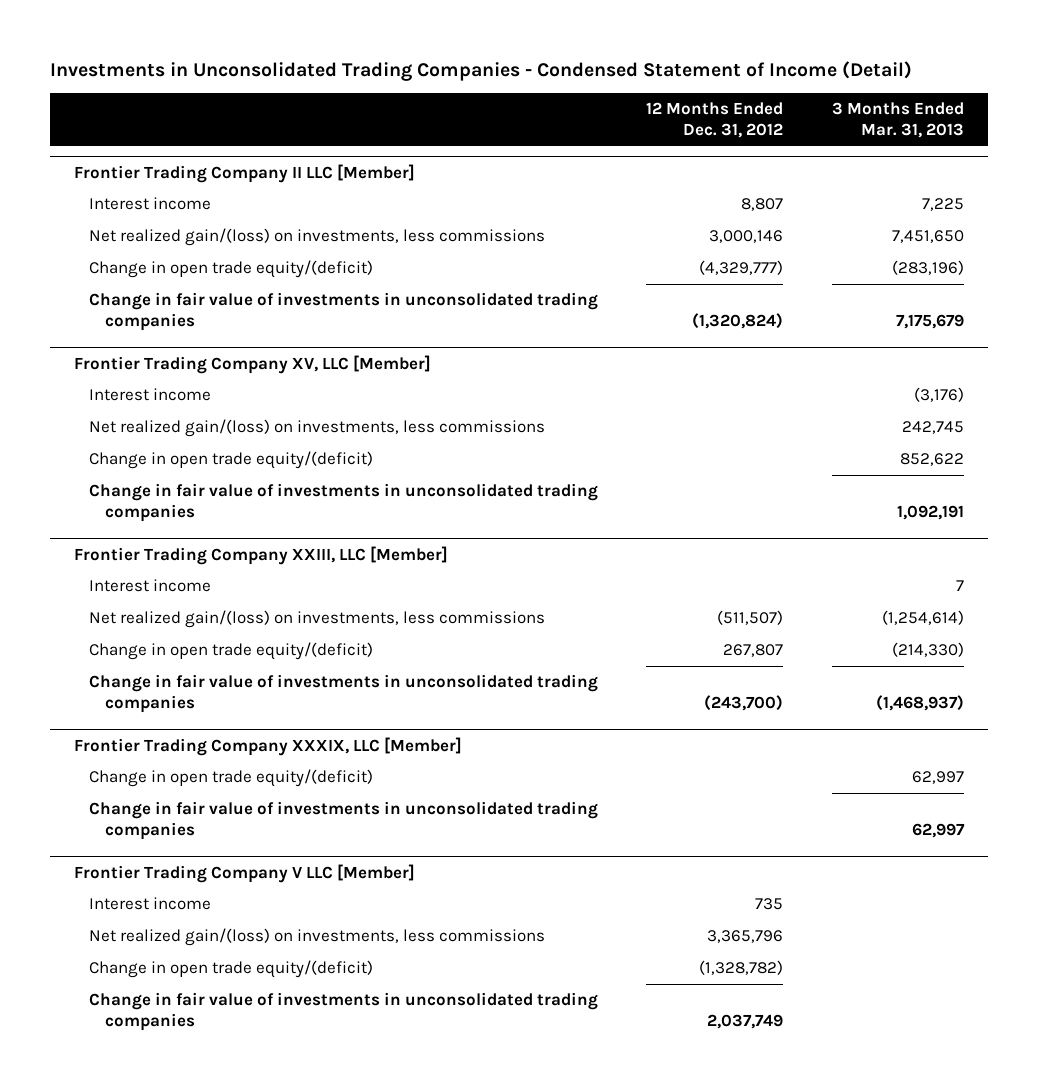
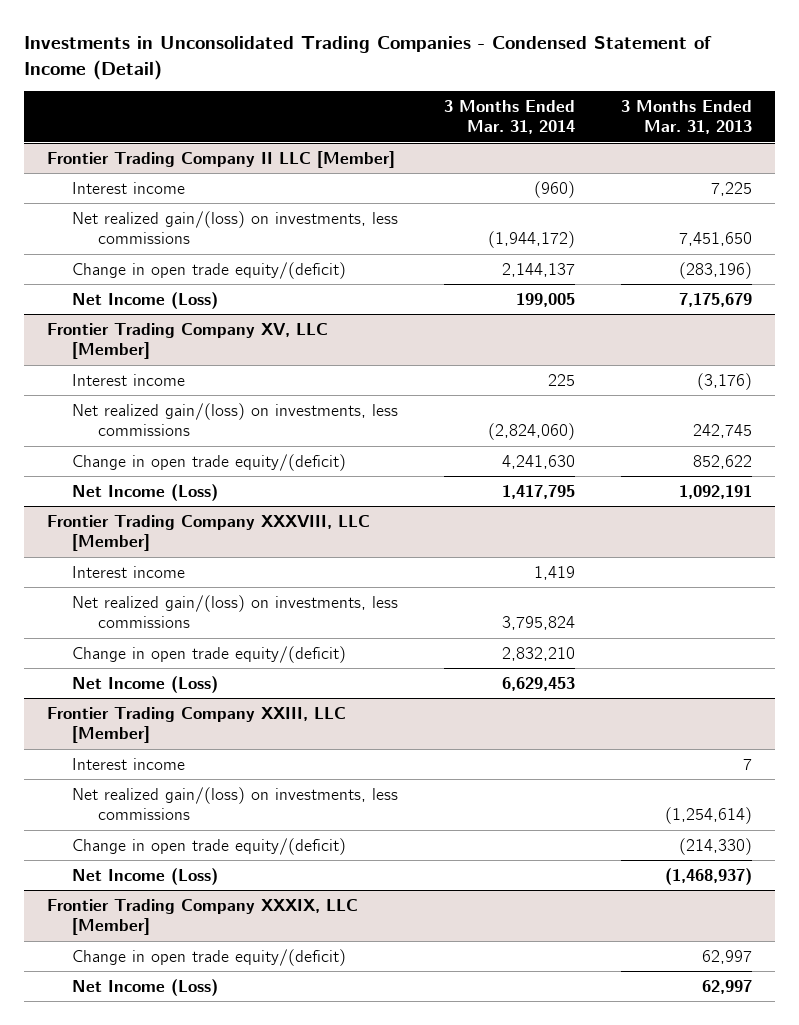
[646,102,784,138] 12 Months Ended Dec. 31, 2012 -> none
none -> [444,99,576,135] 3 Months Ended Mar. 31, 2014
[89,292,599,331] Change in fair value of investments in unconsolidated trading companies -> [72,291,219,309] Net Income (Loss)
[89,483,599,522] Change in fair value of investments in unconsolidated trading companies -> [72,483,219,501] Net Income (Loss)
none -> [46,514,370,552] Frontier Trading Company XXXVIII, LLC [Member]
none -> [72,565,186,578] Interest income
none -> [72,594,399,629] Net realized gain/(loss) on investments, less commissions
none -> [72,645,347,663] Change in open trade equity/(deficit)
none -> [72,675,219,693] Net Income (Loss)
[89,674,599,713] Change in fair value of investments in unconsolidated trading companies -> [72,867,219,885] Net Income (Loss)
[73,863,415,883] Frontier Trading Company V LLC [Member] -> none
[89,897,212,911] Interest income -> none
[89,928,546,947] Net realized gain/(loss) on investments, less commissions -> none
[89,960,374,979] Change in open trade equity/(deficit) -> none
[89,992,599,1031] Change in fair value of investments in unconsolidated trading companies -> none
[89,801,599,840] Change in fair value of investments in unconsolidated trading companies -> [72,978,219,996] Net Income (Loss)

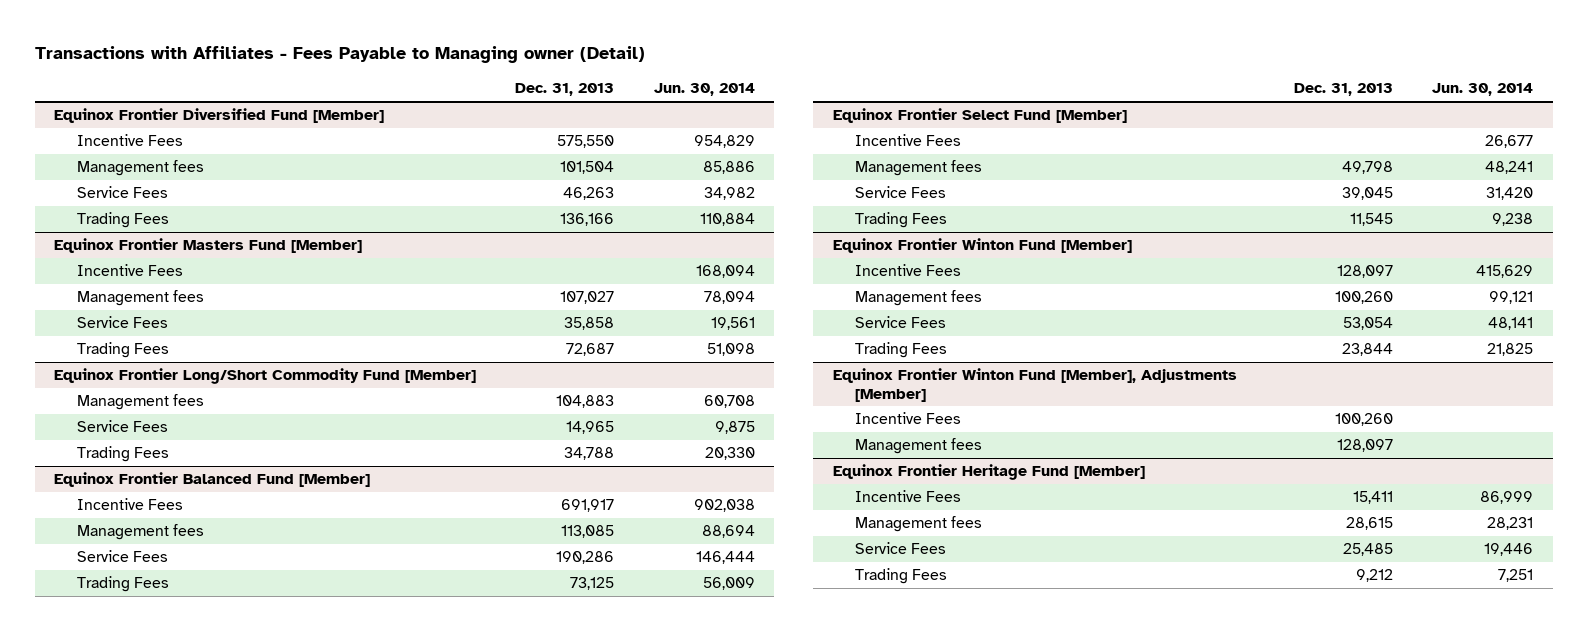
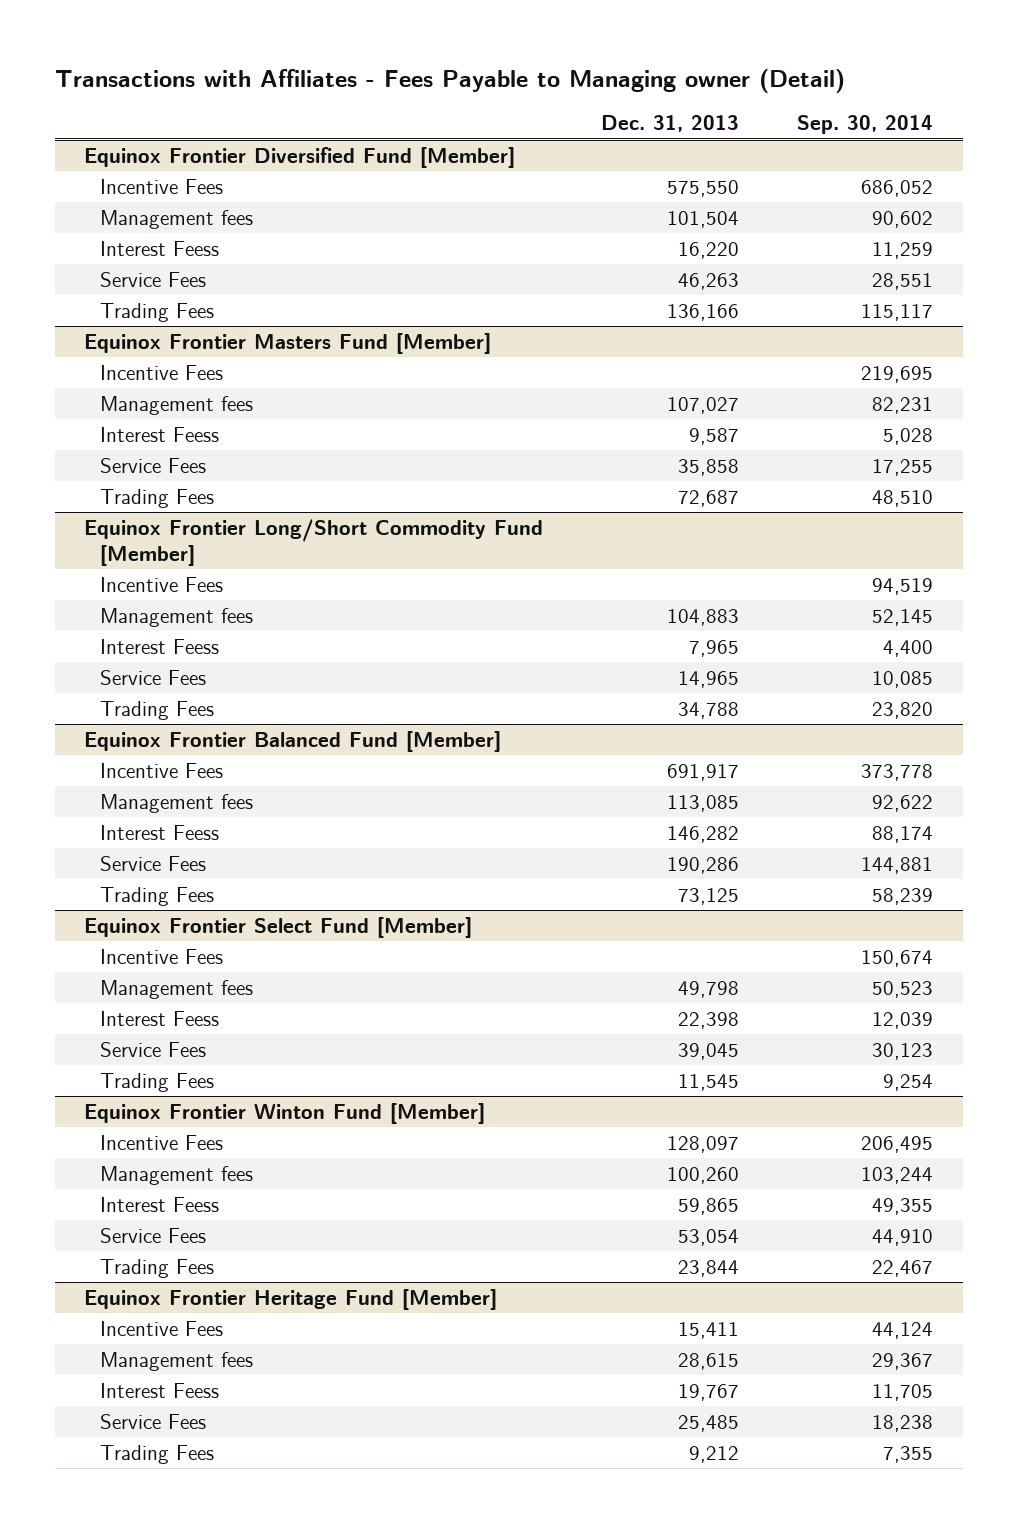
[653,83,755,97] Jun. 30, 2014 -> none
none -> [797,115,934,135] Sep. 30, 2014
none -> [100,240,220,256] Interest Feess
none -> [100,426,220,442] Interest Feess
none -> [100,576,224,592] Incentive Fees
none -> [100,638,220,654] Interest Feess
none -> [100,824,220,840] Interest Feess
none -> [100,1010,220,1026] Interest Feess
none -> [100,1196,220,1212] Interest Feess
[833,368,1238,402] Equinox Frontier Winton Fund [Member], Adjustments [Member] -> none
[855,412,962,425] Incentive Fees -> none
[855,438,983,455] Management fees -> none
none -> [100,1382,220,1398] Interest Feess

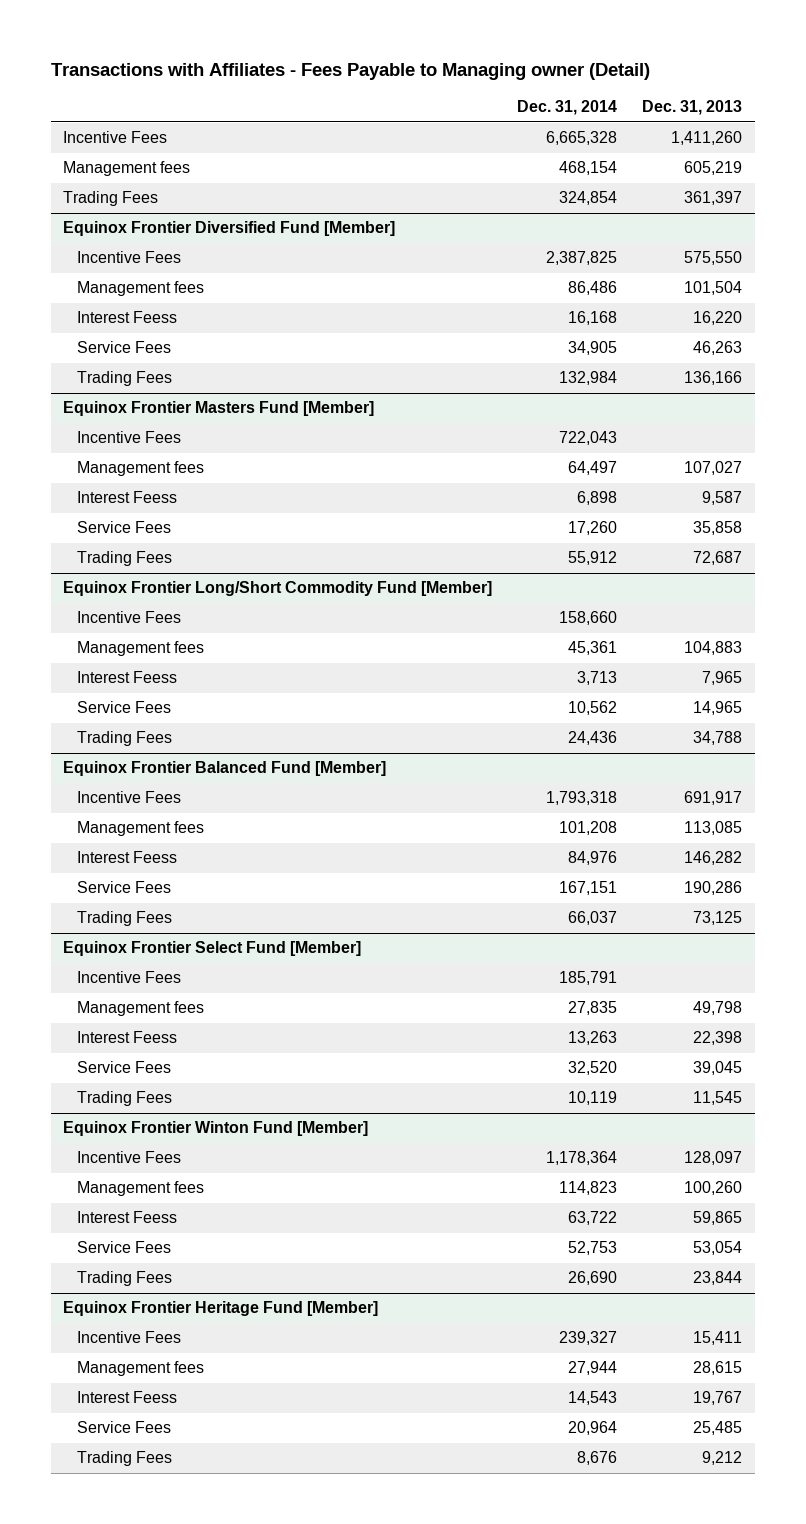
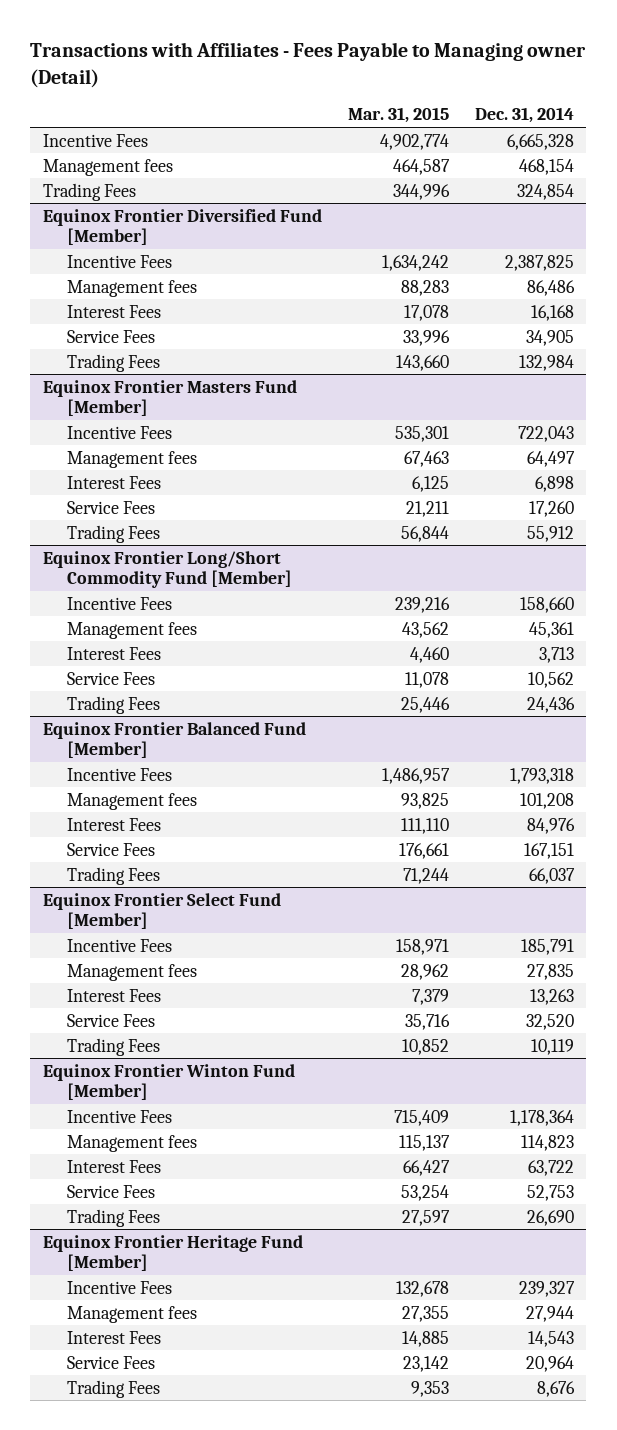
[642,100,743,116] Dec. 31, 2013 -> none
none -> [347,107,449,124] Mar. 31, 2015
[77,311,178,324] Interest Feess -> [67,304,162,318] Interest Fees
[77,491,178,504] Interest Feess -> [67,475,162,489] Interest Fees
[77,671,178,684] Interest Feess -> [67,646,162,660] Interest Fees
[77,851,178,864] Interest Feess -> [67,817,162,831] Interest Fees
[77,1031,178,1044] Interest Feess -> [67,988,162,1002] Interest Fees
[77,1211,178,1224] Interest Feess -> [67,1159,162,1173] Interest Fees
[77,1391,178,1404] Interest Feess -> [67,1330,162,1344] Interest Fees

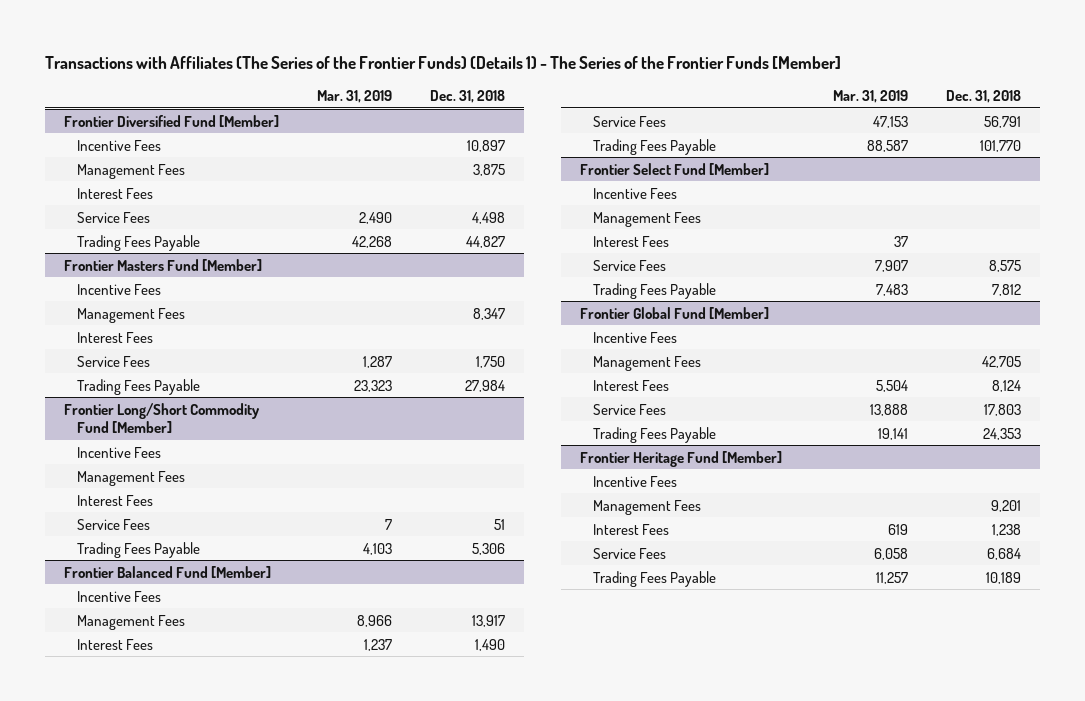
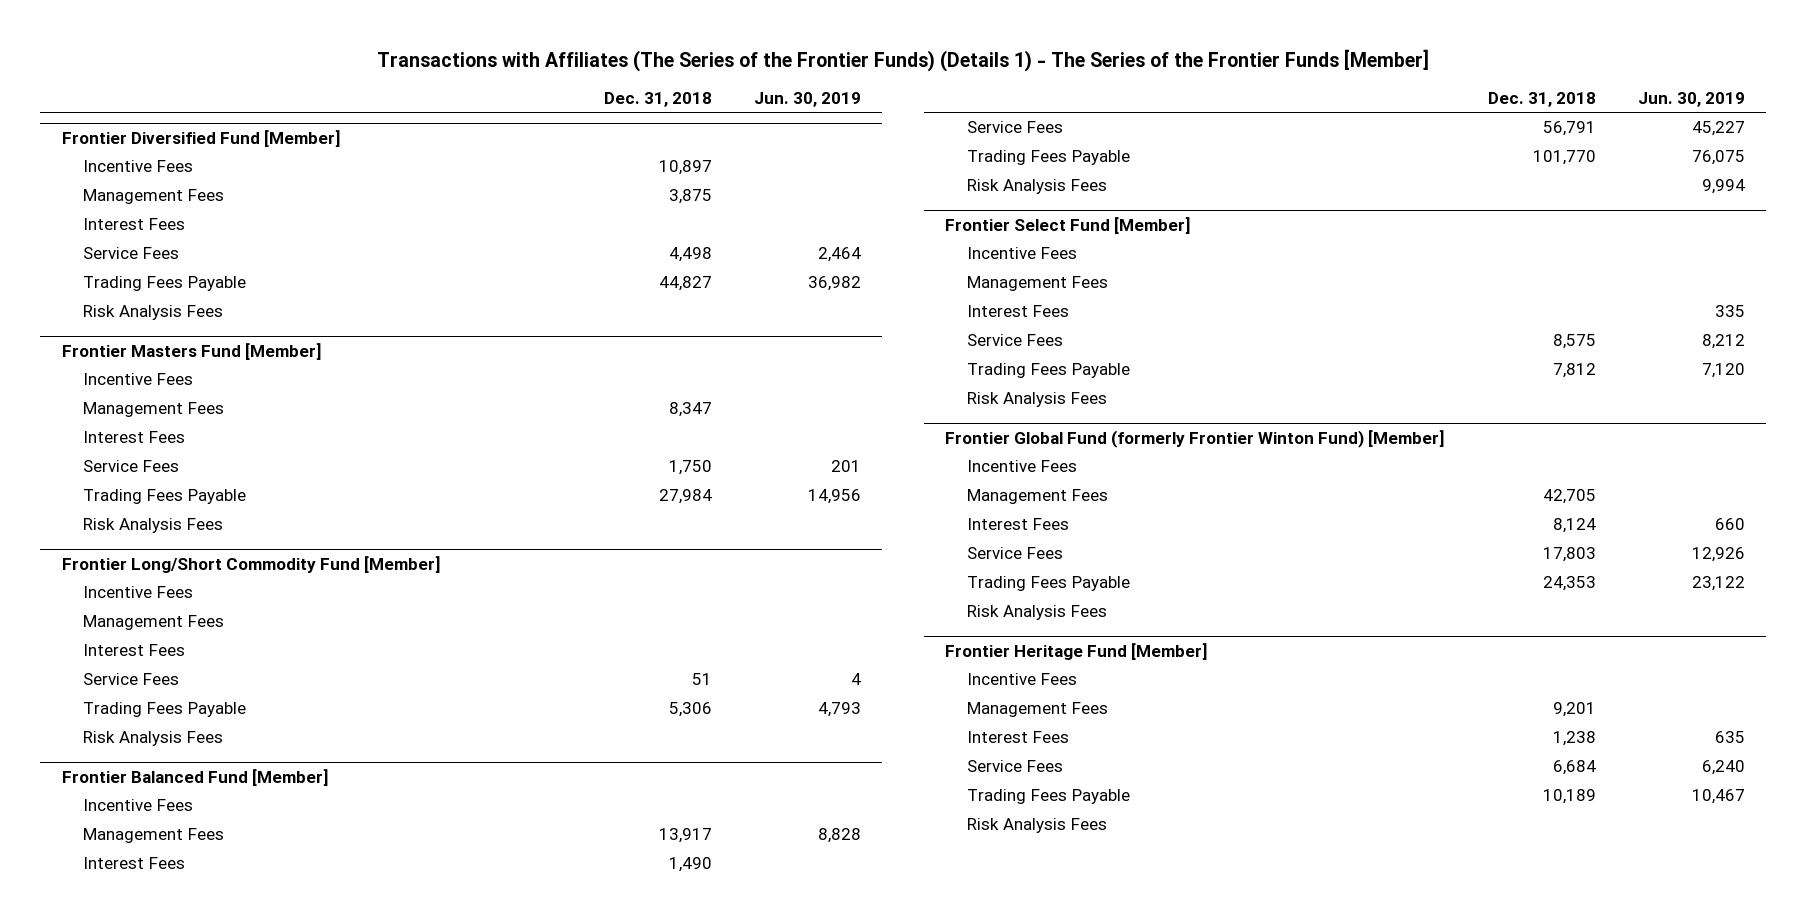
[317,90,393,104] Mar. 31, 2019 -> none
none -> [753,91,861,107] Jun. 30, 2019
none -> [83,305,224,321] Risk Analysis Fees
none -> [83,518,224,534] Risk Analysis Fees
none -> [83,731,224,747] Risk Analysis Fees
none -> [966,179,1107,195] Risk Analysis Fees
none -> [966,392,1107,408] Risk Analysis Fees
[580,306,770,319] Frontier Global Fund [Member] -> [945,429,1446,448] Frontier Global Fund (formerly Frontier Winton Fund) [Member]
none -> [966,605,1107,621] Risk Analysis Fees
none -> [966,818,1107,834] Risk Analysis Fees

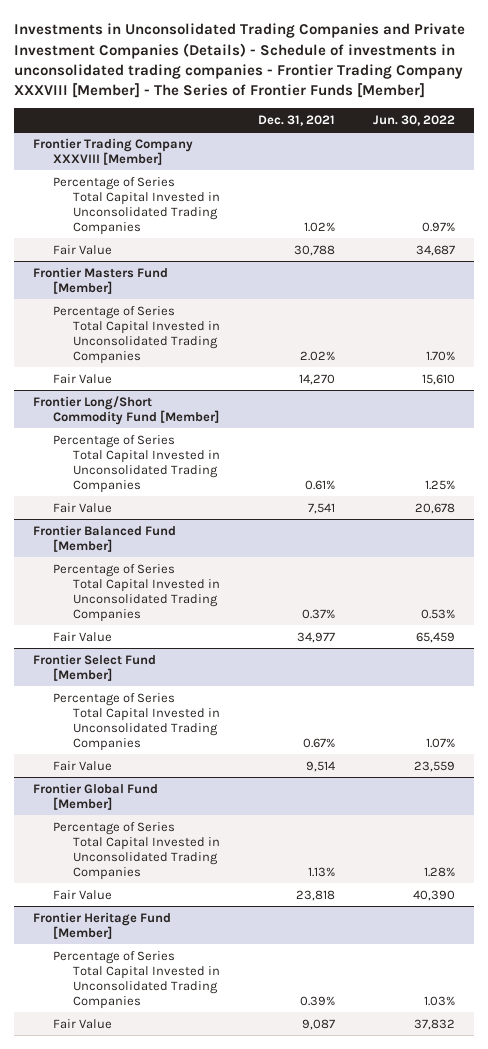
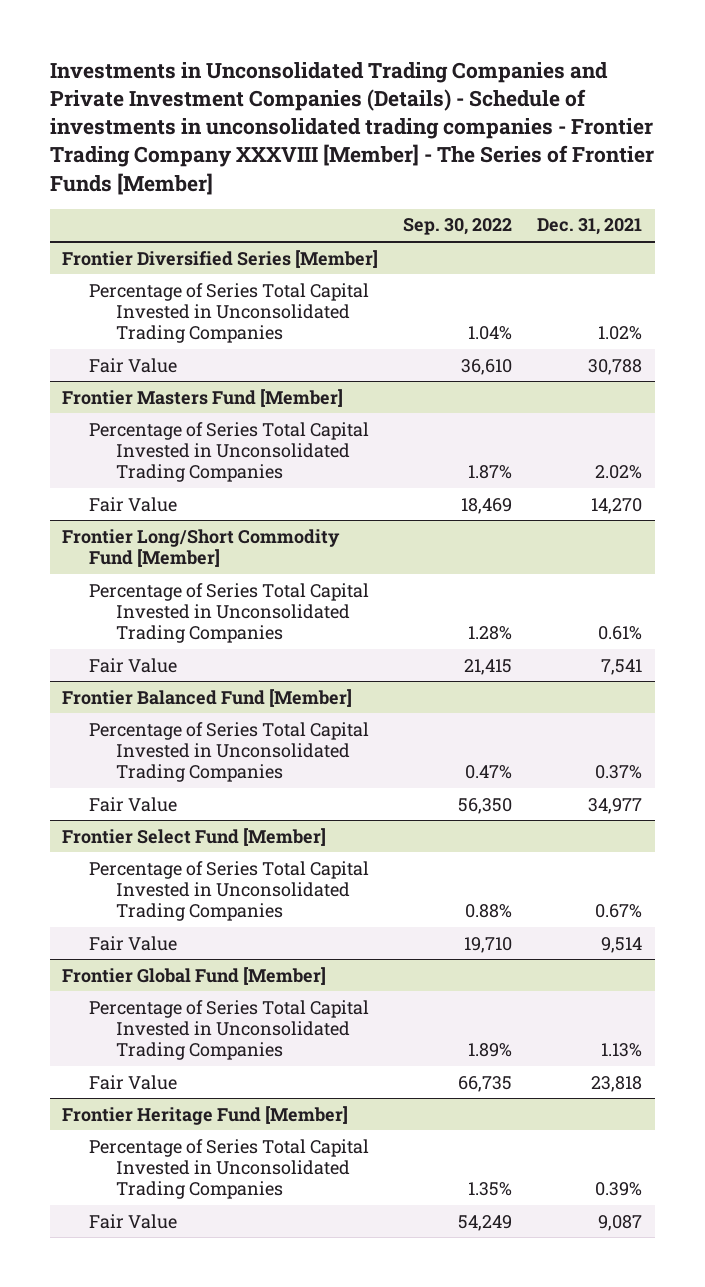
[373,114,456,126] Jun. 30, 2022 -> none
none -> [403,218,513,236] Sep. 30, 2022
[33,137,194,165] Frontier Trading Company XXXVIII [Member] -> [62,249,379,268] Frontier Diversified Series [Member]

